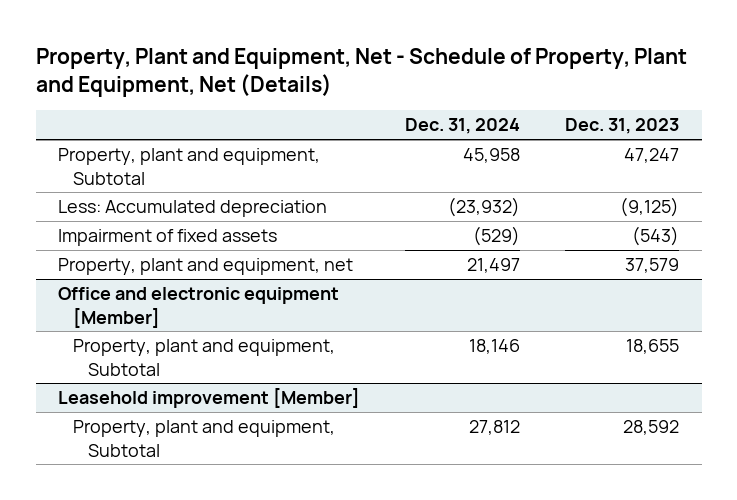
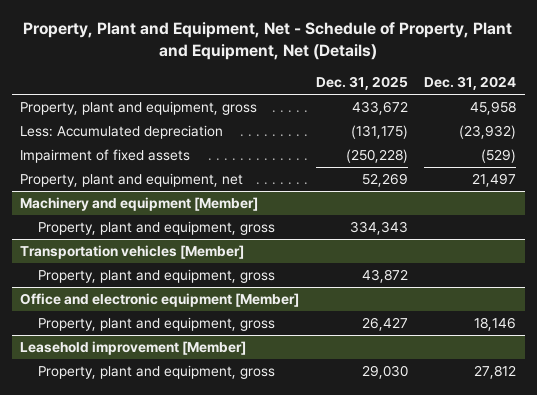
[565,118,680,135] Dec. 31, 2023 -> none
none -> [315,76,408,91] Dec. 31, 2025
[58,148,321,185] Property, plant and equipment, Subtotal -> [20,101,258,116] Property, plant and equipment, gross
none -> [20,197,259,212] Machinery and equipment [Member]
none -> [38,221,276,236] Property, plant and equipment, gross
none -> [20,245,245,260] Transportation vehicles [Member]
none -> [38,269,276,284] Property, plant and equipment, gross
[73,339,336,376] Property, plant and equipment, Subtotal -> [38,317,276,332] Property, plant and equipment, gross
[73,420,336,457] Property, plant and equipment, Subtotal -> [38,365,276,380] Property, plant and equipment, gross

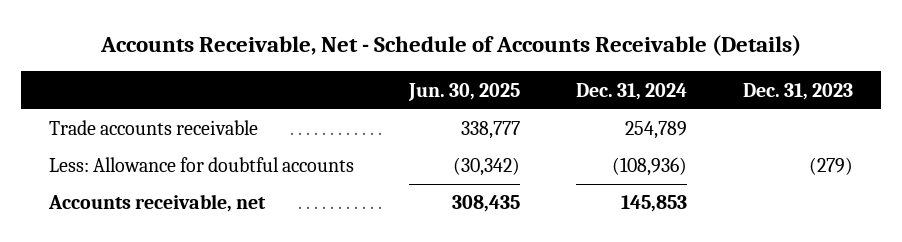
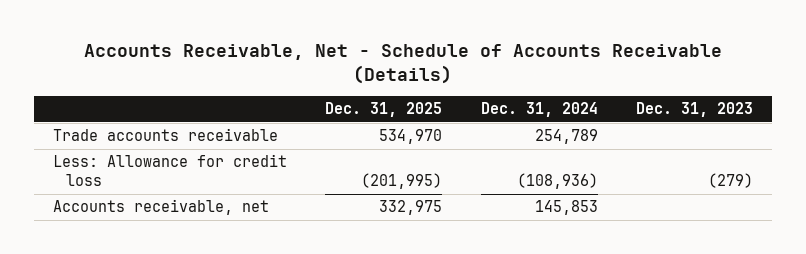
[408,82,521,101] Jun. 30, 2025 -> none
none -> [325,102,443,118] Dec. 31, 2025
[48,157,354,173] Less: Allowance for doubtful accounts -> [52,154,287,187] Less: Allowance for credit loss

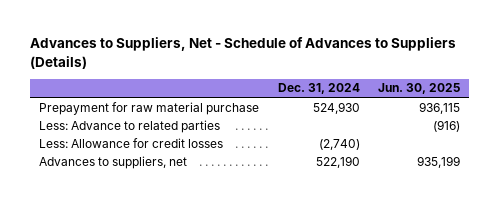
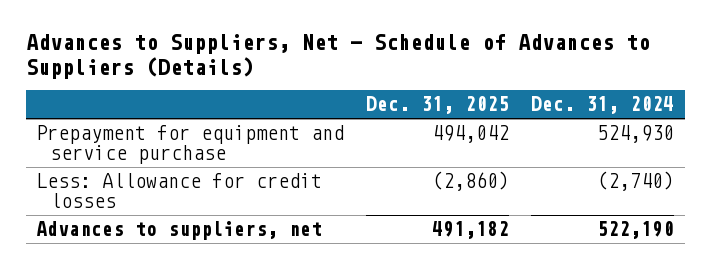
[378,83,461,95] Jun. 30, 2025 -> none
none -> [366,96,510,115] Dec. 31, 2025
[39,119,221,133] Less: Advance to related parties -> none
[39,101,260,115] Prepayment for raw material purchase -> [36,125,345,164] Prepayment for equipment and service purchase

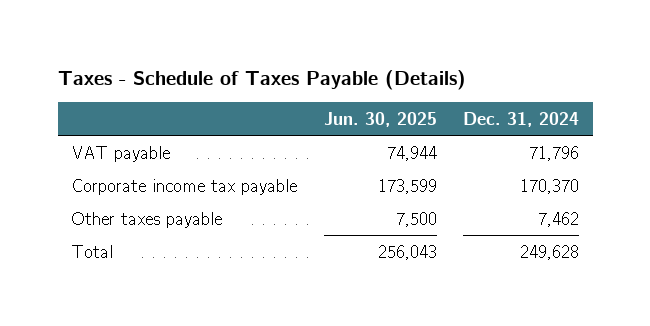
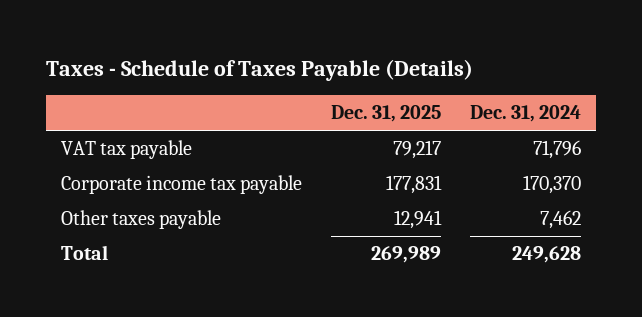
[323,111,437,127] Jun. 30, 2025 -> none
none -> [331,105,442,123] Dec. 31, 2025
[70,145,170,162] VAT payable -> [60,139,192,159] VAT tax payable

